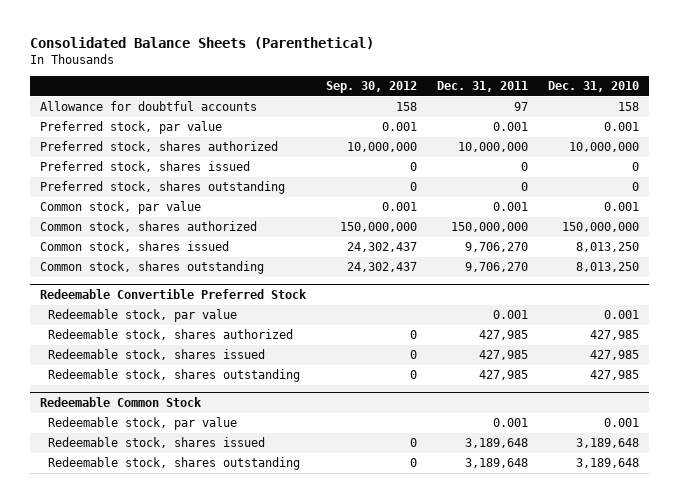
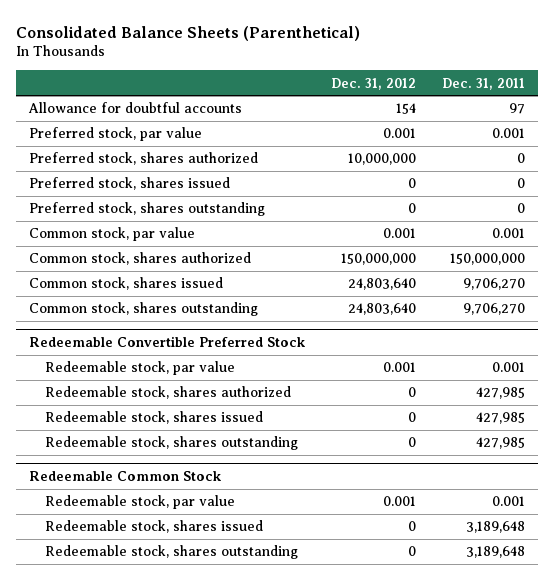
[325,81,417,94] Sep. 30, 2012 -> none
[547,81,639,93] Dec. 31, 2010 -> none
none -> [331,77,417,90] Dec. 31, 2012
[457,142,528,153] 10,000,000 -> [516,153,525,164] 0

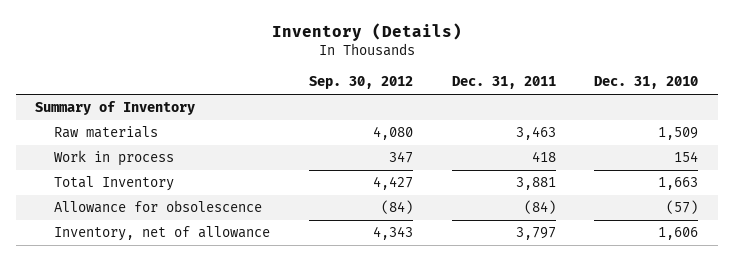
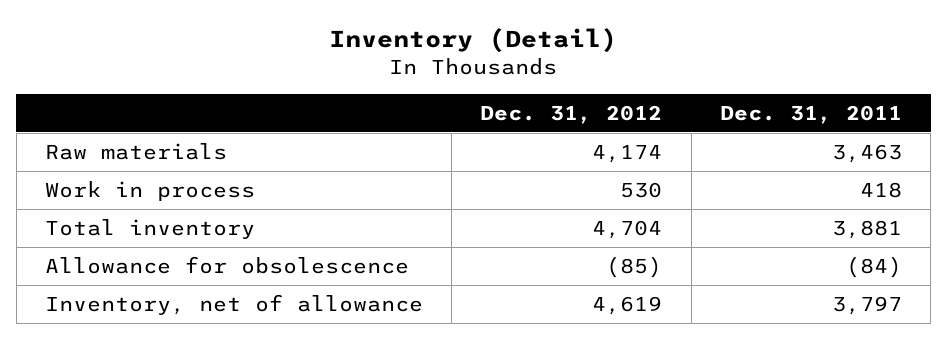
[271,23,462,42] Inventory (Details) -> [329,27,618,53] Inventory (Detail)
[309,76,414,90] Sep. 30, 2012 -> none
[594,76,699,90] Dec. 31, 2010 -> none
none -> [480,104,663,124] Dec. 31, 2012
[35,101,196,116] Summary of Inventory -> none
[54,176,175,192] Total Inventory -> [44,219,255,240] Total inventory

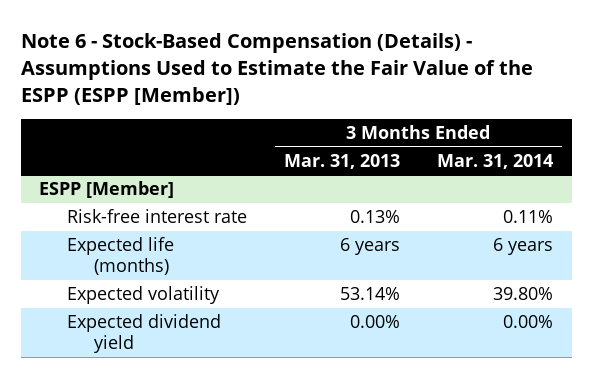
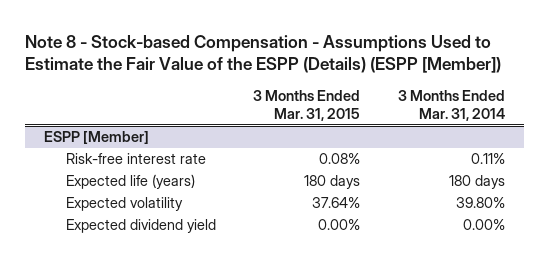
[20,32,533,105] Note 6 - Stock-Based Compensation (Details) - Assumptions Used to Estimate the Fair Value of the ESPP (ESPP [Member]) -> [24,34,501,74] Note 8 - Stock-based Compensation - Assumptions Used to Estimate the Fair Value of the ESPP (Details) (ESPP [Member])
[283,153,400,169] Mar. 31, 2013 -> none
none -> [253,90,361,121] 3 Months Ended Mar. 31, 2015
[66,236,174,276] Expected life (months) -> [65,174,195,190] Expected life (years)
[492,237,553,255] 6 years -> [449,175,506,190] 180 days

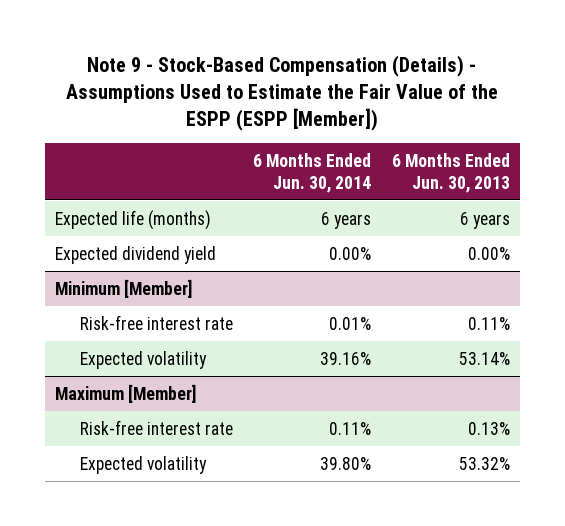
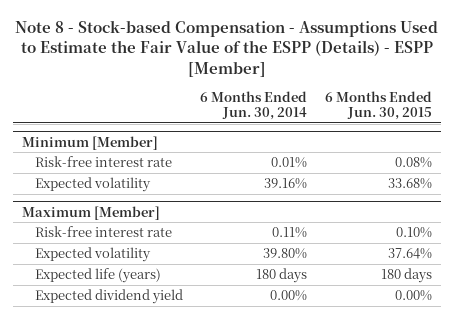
[66,55,499,131] Note 9 - Stock-Based Compensation (Details) - Assumptions Used to Estimate the Fair Value of the ESPP (ESPP [Member]) -> [15,20,439,77] Note 8 - Stock-based Compensation - Assumptions Used to Estimate the Fair Value of the ESPP (Details) - ESPP [Member]
[391,152,510,193] 6 Months Ended Jun. 30, 2013 -> none
none -> [325,90,433,121] 6 Months Ended Jun. 30, 2015
[55,209,212,230] Expected life (months) -> none
[55,245,217,264] Expected dividend yield -> none
none -> [34,268,161,284] Expected life (years)
none -> [34,289,183,305] Expected dividend yield

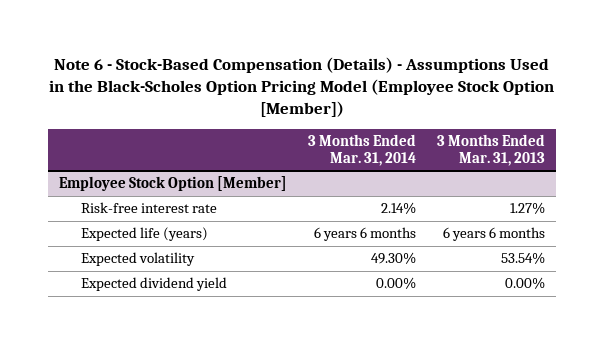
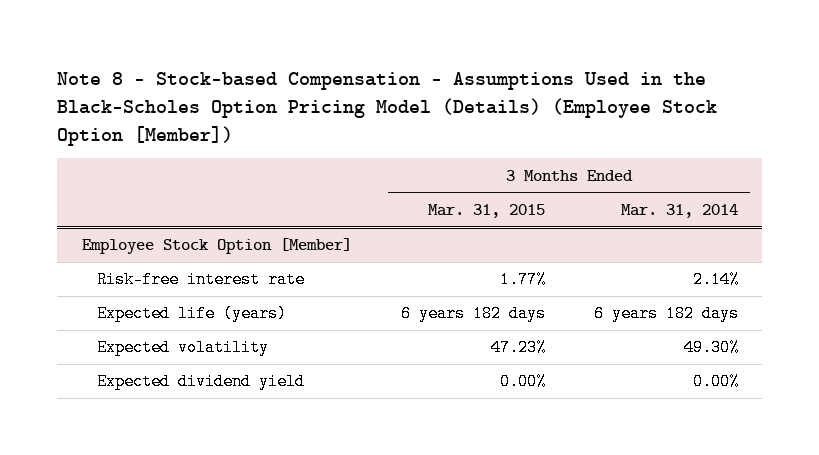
[49,57,555,118] Note 6 - Stock-Based Compensation (Details) - Assumptions Used in the Black-Scholes Option Pricing Model (Employee Stock Option [Member]) -> [57,72,718,146] Note 8 - Stock-based Compensation - Assumptions Used in the Black-Scholes Option Pricing Model (Details) (Employee Stock Option [Member])
[437,133,546,166] 3 Months Ended Mar. 31, 2013 -> none
none -> [427,203,545,218] Mar. 31, 2015
[314,227,417,242] 6 years 6 months -> [593,305,739,323] 6 years 182 days

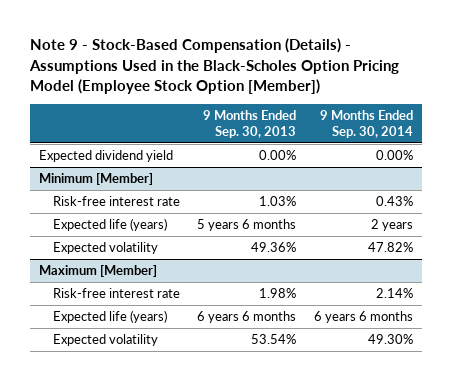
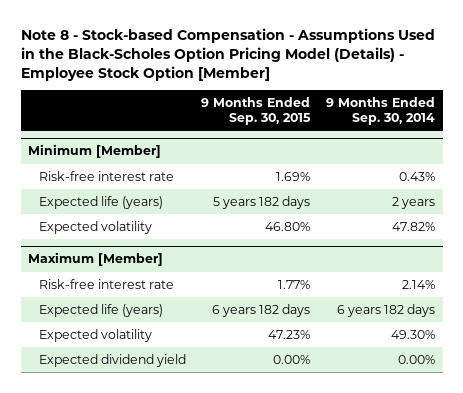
[29,38,400,94] Note 9 - Stock-Based Compensation (Details) - Assumptions Used in the Black-Scholes Option Pricing Model (Employee Stock Option [Member]) -> [20,27,435,81] Note 8 - Stock-based Compensation - Assumptions Used in the Black-Scholes Option Pricing Model (Details) - Employee Stock Option [Member]
[203,110,297,138] 9 Months Ended Sep. 30, 2013 -> none
none -> [201,96,312,126] 9 Months Ended Sep. 30, 2015
[39,150,174,163] Expected dividend yield -> none
[314,311,414,324] 6 years 6 months -> [336,303,435,317] 6 years 182 days
none -> [38,353,186,367] Expected dividend yield

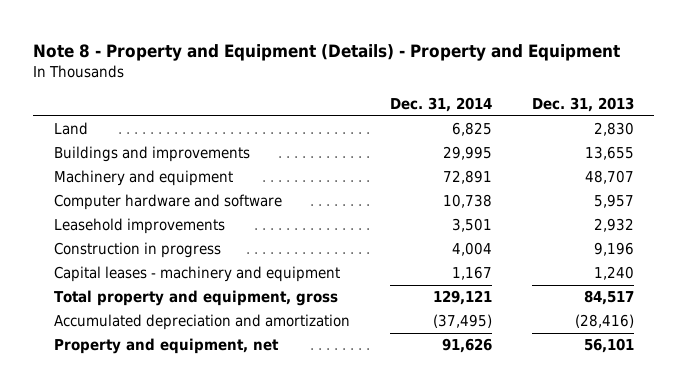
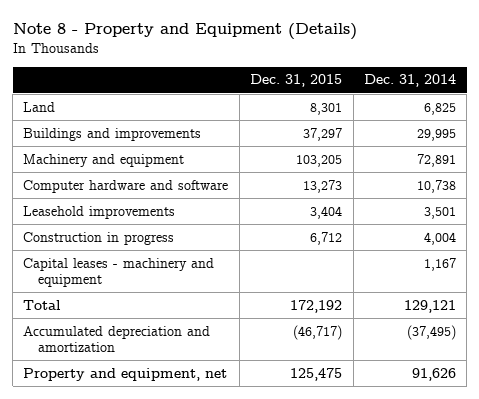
[33,43,621,61] Note 8 - Property and Equipment (Details) - Property and Equipment -> [12,23,357,41] Note 8 - Property and Equipment (Details)
[532,97,635,113] Dec. 31, 2013 -> none
none -> [250,74,343,88] Dec. 31, 2015
[53,290,338,307] Total property and equipment, gross -> [23,299,62,310] Total

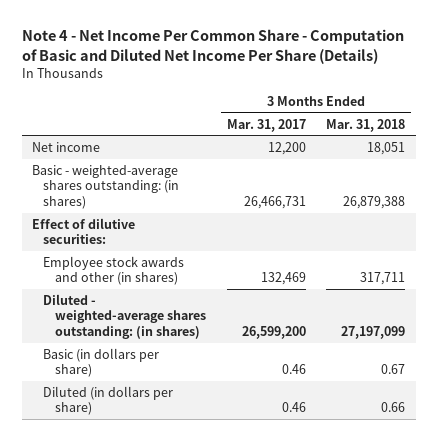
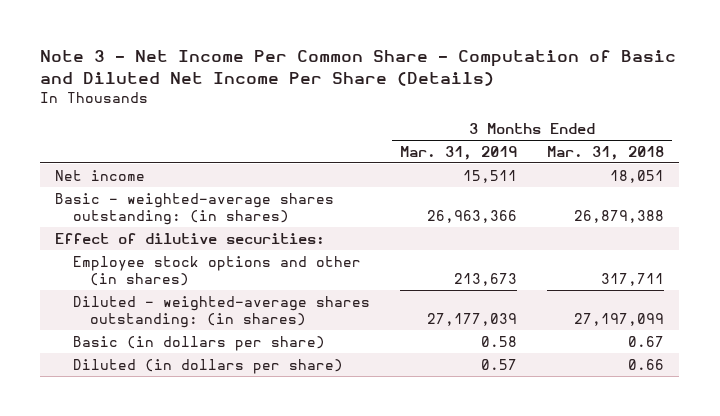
[21,29,404,64] Note 4 - Net Income Per Common Share - Computation of Basic and Diluted Net Income Per Share (Details) -> [40,50,677,87] Note 3 - Net Income Per Common Share - Computation of Basic and Diluted Net Income Per Share (Details)
[226,118,306,132] Mar. 31, 2017 -> none
none -> [399,145,517,160] Mar. 31, 2019
[43,255,185,286] Employee stock awards and other (in shares) -> [72,255,361,287] Employee stock options and other (in shares)

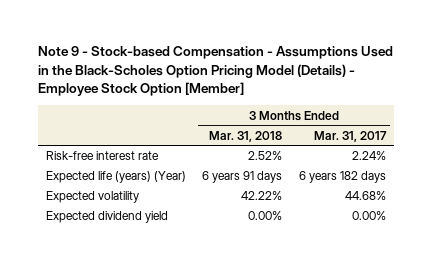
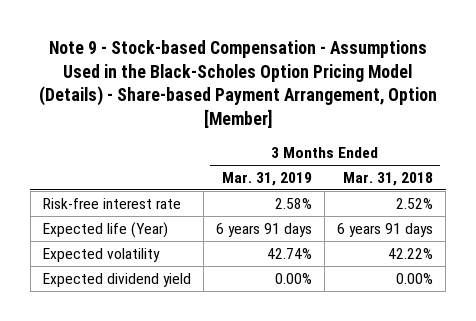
[37,46,393,97] Note 9 - Stock-based Compensation - Assumptions Used in the Black-Scholes Option Pricing Model (Details) - Employee Stock Option [Member] -> [39,39,438,129] Note 9 - Stock-based Compensation - Assumptions Used in the Black-Scholes Option Pricing Model (Details) - Share-based Payment Arrangement, Option [Member]
[313,130,387,142] Mar. 31, 2017 -> none
none -> [222,171,313,186] Mar. 31, 2019
[45,171,186,184] Expected life (years) (Year) -> [42,221,168,238] Expected life (Year)

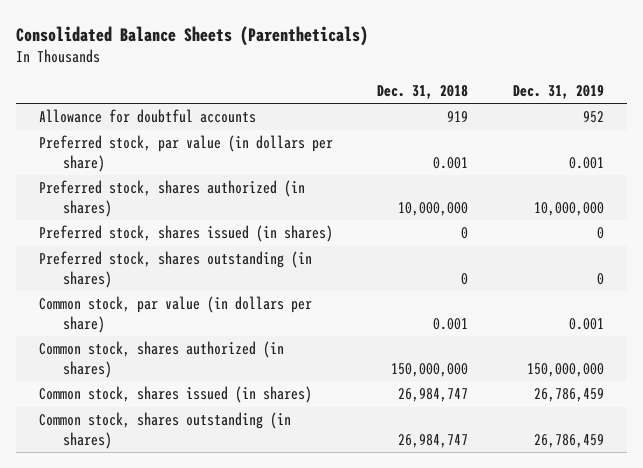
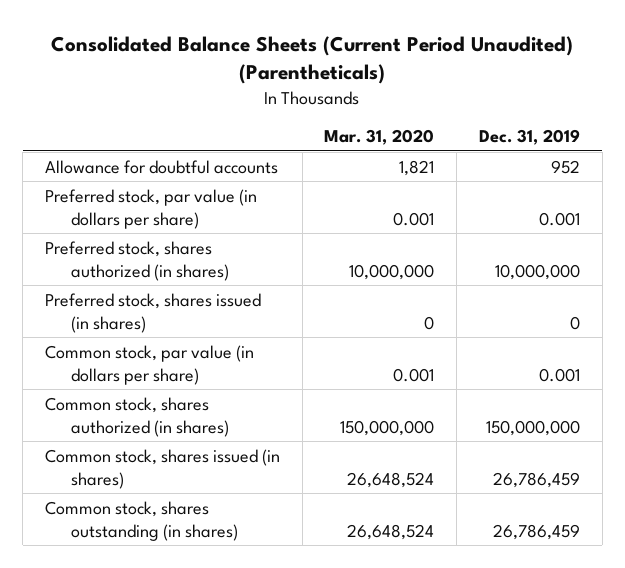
[16,25,369,46] Consolidated Balance Sheets (Parentheticals) -> [51,35,574,85] Consolidated Balance Sheets (Current Period Unaudited) (Parentheticals)
[377,84,469,99] Dec. 31, 2018 -> none
none -> [324,129,435,146] Mar. 31, 2020
[38,251,312,288] Preferred stock, shares outstanding (in shares) -> none

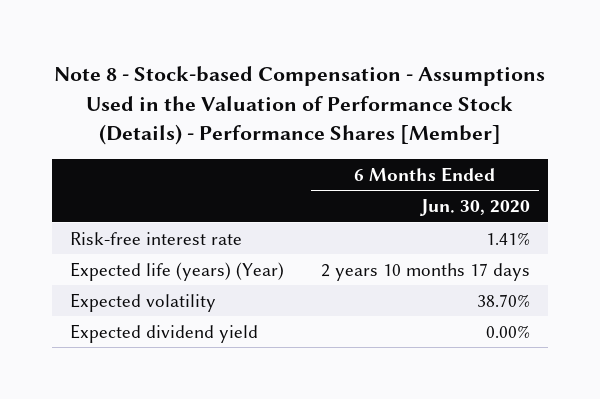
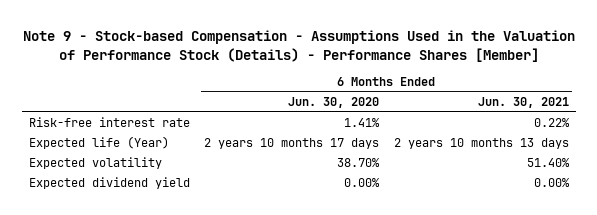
[53,66,545,145] Note 8 - Stock-based Compensation - Assumptions Used in the Valuation of Performance Stock (Details) - Performance Shares [Member] -> [22,29,575,62] Note 9 - Stock-based Compensation - Assumptions Used in the Valuation of Performance Stock (Details) - Performance Shares [Member]
none -> [477,97,569,109] Jun. 30, 2021
[70,261,285,281] Expected life (years) (Year) -> [28,136,169,150] Expected life (Year)

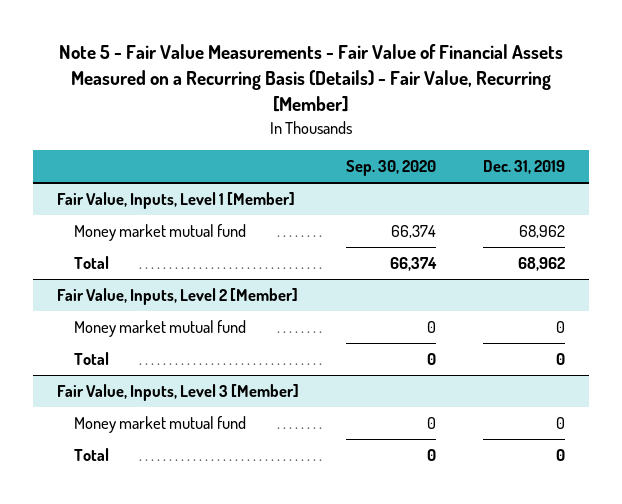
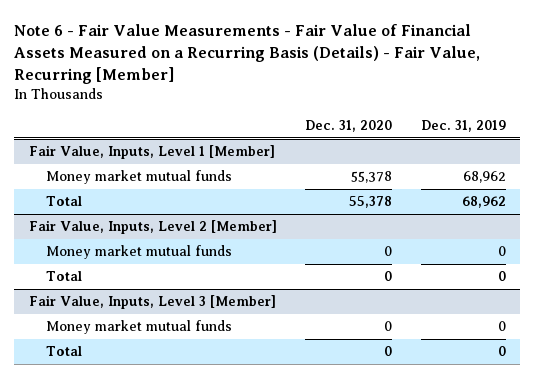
[59,44,564,113] Note 5 - Fair Value Measurements - Fair Value of Financial Assets Measured on a Recurring Basis (Details) - Fair Value, Recurring [Member] -> [14,24,481,84] Note 6 - Fair Value Measurements - Fair Value of Financial Assets Measured on a Recurring Basis (Details) - Fair Value, Recurring [Member]
[346,160,437,177] Sep. 30, 2020 -> none
none -> [305,120,393,133] Dec. 31, 2020
[73,223,246,241] Money market mutual fund -> [45,170,232,185] Money market mutual funds
[73,319,246,337] Money market mutual fund -> [45,245,232,260] Money market mutual funds
[73,415,246,433] Money market mutual fund -> [45,320,232,335] Money market mutual funds

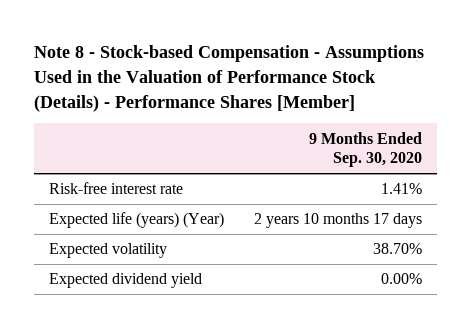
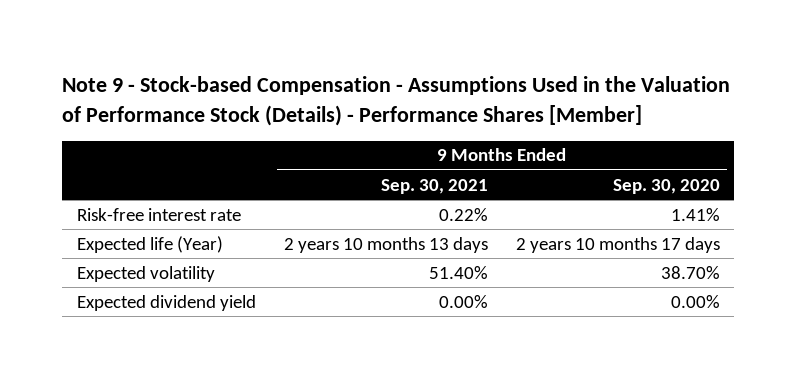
[33,45,424,112] Note 8 - Stock-based Compensation - Assumptions Used in the Valuation of Performance Stock (Details) - Performance Shares [Member] -> [62,76,731,126] Note 9 - Stock-based Compensation - Assumptions Used in the Valuation of Performance Stock (Details) - Performance Shares [Member]
none -> [380,178,488,194] Sep. 30, 2021
[48,212,224,229] Expected life (years) (Year) -> [76,235,223,253] Expected life (Year)

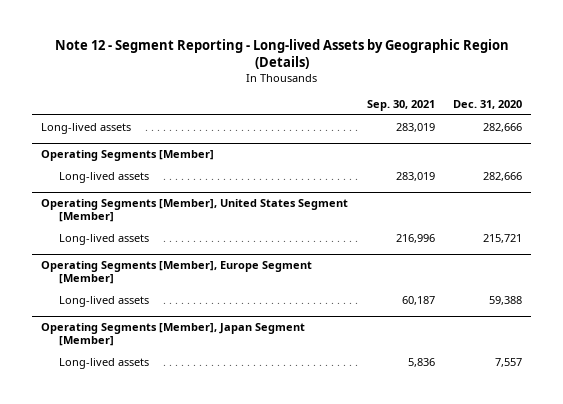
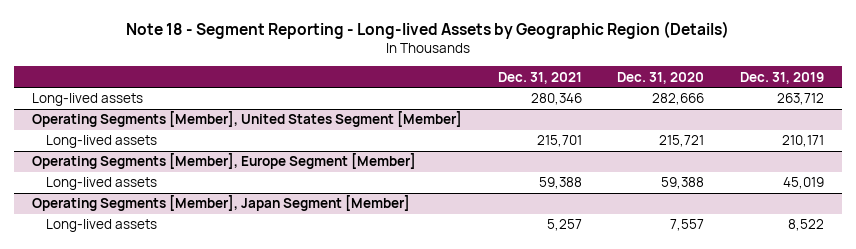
[54,38,509,70] Note 12 - Segment Reporting - Long-lived Assets by Geographic Region (Details) -> [126,20,730,39] Note 18 - Segment Reporting - Long-lived Assets by Geographic Region (Details)
[366,100,435,112] Sep. 30, 2021 -> none
none -> [497,71,582,84] Dec. 31, 2021
none -> [740,71,825,84] Dec. 31, 2019
[41,150,215,162] Operating Segments [Member] -> none
[58,171,149,183] Long-lived assets -> none

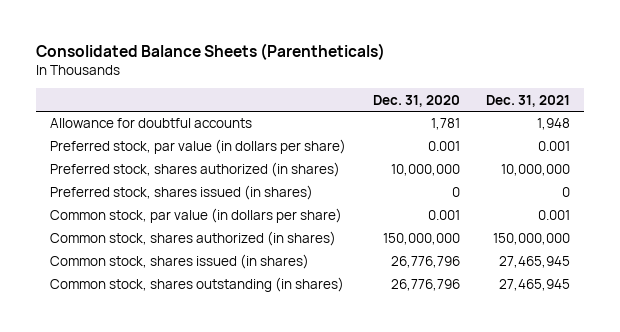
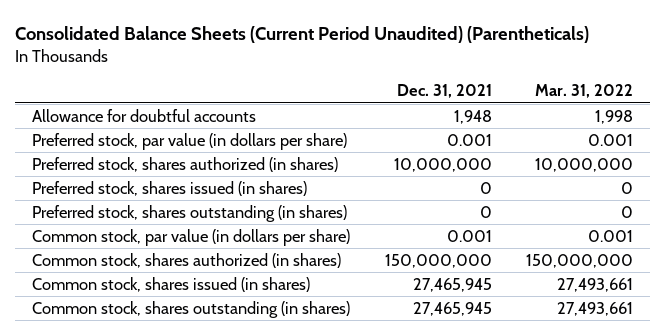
[36,42,386,60] Consolidated Balance Sheets (Parentheticals) -> [14,26,589,44] Consolidated Balance Sheets (Current Period Unaudited) (Parentheticals)
[372,94,460,107] Dec. 31, 2020 -> none
none -> [535,84,634,99] Mar. 31, 2022
none -> [32,204,348,222] Preferred stock, shares outstanding (in shares)

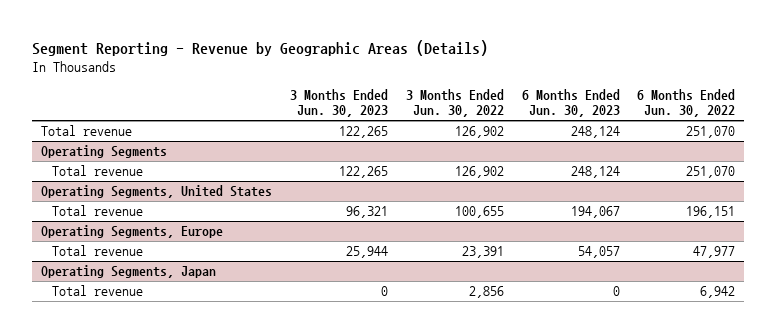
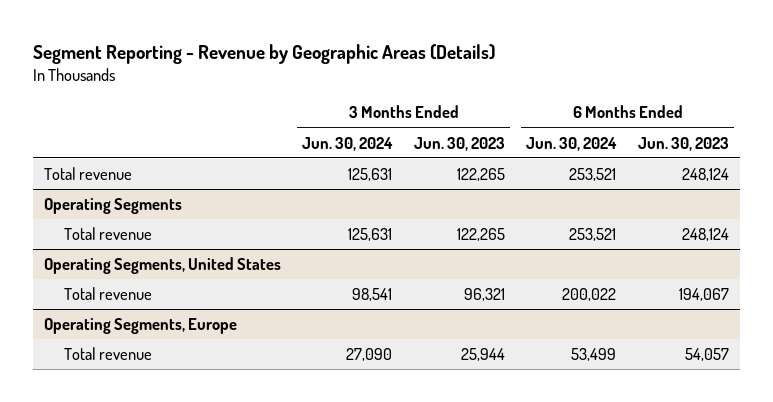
[405,88,504,118] 3 Months Ended Jun. 30, 2022 -> none
[637,88,736,118] 6 Months Ended Jun. 30, 2022 -> none
none -> [302,136,394,151] Jun. 30, 2024
none -> [526,136,618,151] Jun. 30, 2024
[40,265,216,279] Operating Segments, Japan -> none
[51,285,143,297] Total revenue -> none

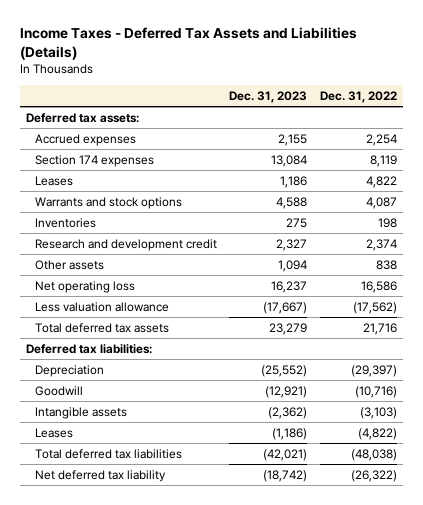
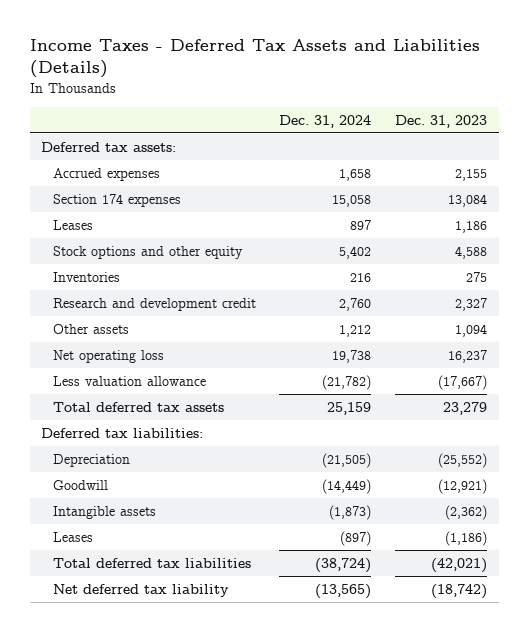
[319,90,397,103] Dec. 31, 2022 -> none
none -> [279,114,372,128] Dec. 31, 2024
[34,196,182,209] Warrants and stock options -> [52,246,243,260] Stock options and other equity

